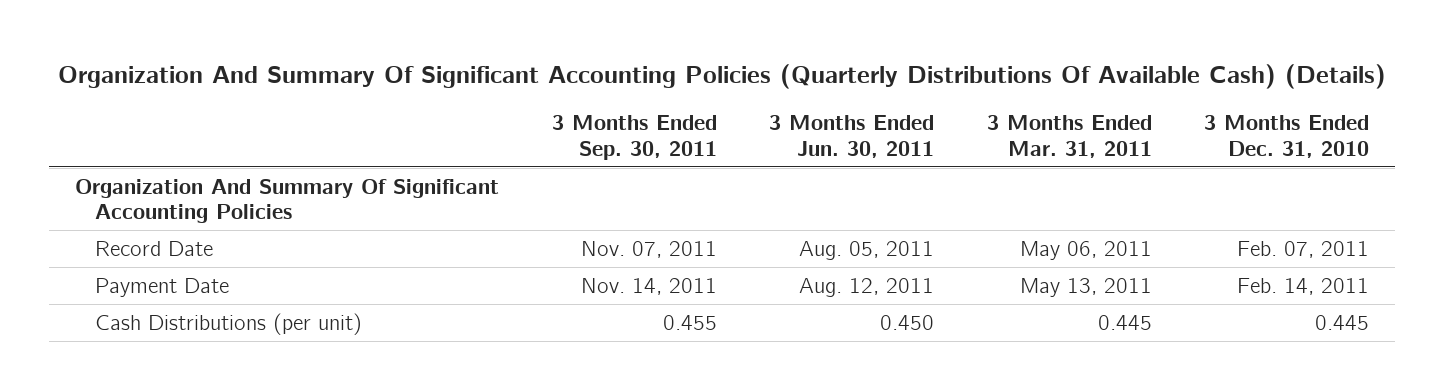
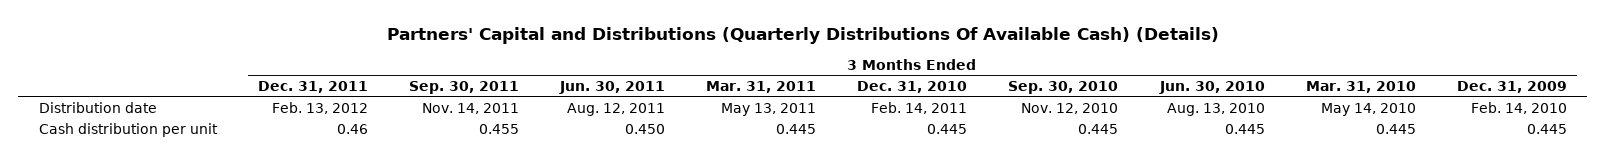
[58,63,1387,89] Organization And Summary Of Significant Accounting Policies (Quarterly Distributions Of Available Cash) (Details) -> [386,27,1219,45] Partners' Capital and Distributions (Quarterly Distributions Of Available Cash) (Details)
none -> [257,81,368,94] Dec. 31, 2011
none -> [1008,81,1119,95] Sep. 30, 2010
none -> [1158,81,1265,95] Jun. 30, 2010
none -> [1305,81,1416,94] Mar. 31, 2010
none -> [1456,81,1567,94] Dec. 31, 2009
[75,178,500,224] Organization And Summary Of Significant Accounting Policies -> none
[95,240,214,256] Record Date -> none
[95,277,230,297] Payment Date -> [38,101,157,113] Distribution date
[95,312,363,335] Cash Distributions (per unit) -> [38,122,218,137] Cash distribution per unit

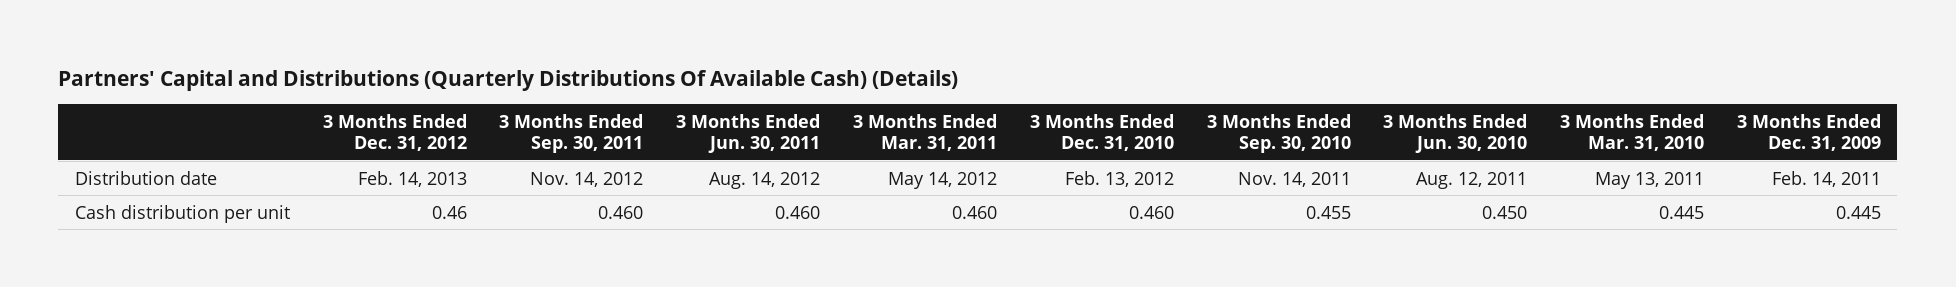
[257,81,368,94] Dec. 31, 2011 -> none
none -> [322,113,467,151] 3 Months Ended Dec. 31, 2012
[422,102,520,114] Nov. 14, 2011 -> [530,171,644,187] Nov. 14, 2012
[567,102,666,116] Aug. 12, 2011 -> [709,171,821,189] Aug. 14, 2012
[721,102,817,116] May 13, 2011 -> [887,171,997,189] May 14, 2012
[871,101,968,114] Feb. 14, 2011 -> [1064,170,1174,187] Feb. 13, 2012
[1021,102,1119,114] Nov. 12, 2010 -> [1237,171,1351,187] Nov. 14, 2011
[1166,102,1265,116] Aug. 13, 2010 -> [1416,171,1528,189] Aug. 12, 2011
[1320,102,1416,116] May 14, 2010 -> [1595,171,1705,189] May 13, 2011
[1470,101,1567,114] Feb. 14, 2010 -> [1772,170,1882,187] Feb. 14, 2011
[479,123,520,134] 0.455 -> [598,205,644,219] 0.460
[625,123,666,134] 0.450 -> [775,205,821,219] 0.460
[776,123,817,134] 0.445 -> [951,205,997,219] 0.460
[927,123,968,134] 0.445 -> [1128,205,1174,219] 0.460
[1078,123,1119,134] 0.445 -> [1305,205,1351,219] 0.455
[1224,123,1265,134] 0.445 -> [1482,205,1528,219] 0.450

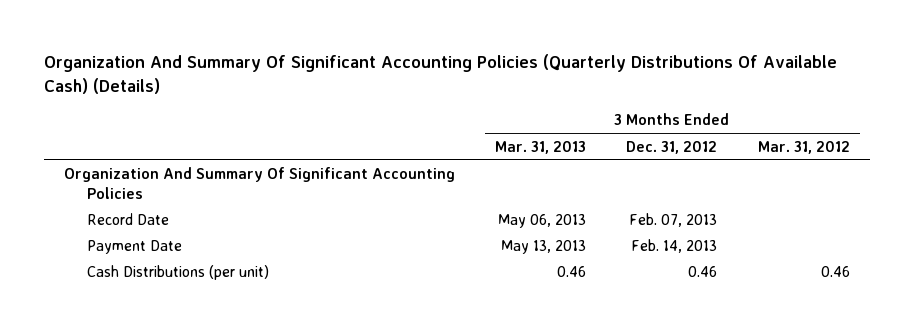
[58,70,959,92] Partners' Capital and Distributions (Quarterly Distributions Of Available Cash) (Details) -> [44,53,838,94] Organization And Summary Of Significant Accounting Policies (Quarterly Distributions Of Available Cash) (Details)
[499,113,644,153] 3 Months Ended Sep. 30, 2011 -> none
[676,113,821,153] 3 Months Ended Jun. 30, 2011 -> none
[852,113,997,151] 3 Months Ended Mar. 31, 2011 -> none
[1029,113,1174,151] 3 Months Ended Dec. 31, 2010 -> none
[1206,113,1351,153] 3 Months Ended Sep. 30, 2010 -> none
[1383,113,1528,153] 3 Months Ended Jun. 30, 2010 -> none
[1560,113,1705,151] 3 Months Ended Mar. 31, 2010 -> none
[1737,113,1882,151] 3 Months Ended Dec. 31, 2009 -> none
none -> [495,140,587,154] Mar. 31, 2013
none -> [757,140,850,154] Mar. 31, 2012
none -> [64,167,456,199] Organization And Summary Of Significant Accounting Policies
none -> [86,213,169,226] Record Date
[74,170,217,185] Distribution date -> [86,240,182,255] Payment Date
[74,204,290,223] Cash distribution per unit -> [86,265,269,281] Cash Distributions (per unit)

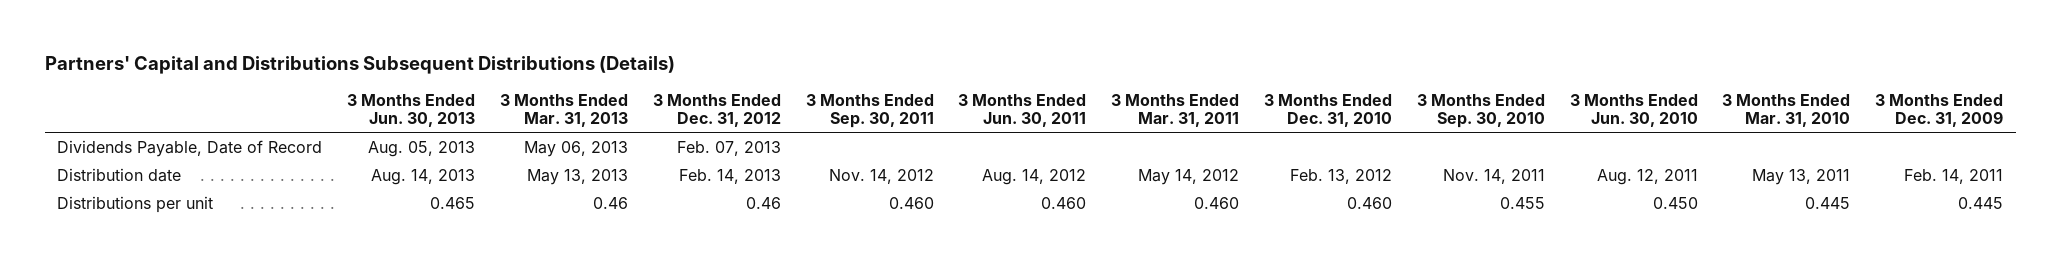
[44,53,838,94] Organization And Summary Of Significant Accounting Policies (Quarterly Distributions Of Available Cash) (Details) -> [44,55,675,74] Partners' Capital and Distributions Subsequent Distributions (Details)
[757,140,850,154] Mar. 31, 2012 -> none
none -> [347,93,476,128] 3 Months Ended Jun. 30, 2013
none -> [805,93,934,129] 3 Months Ended Sep. 30, 2011
none -> [958,93,1087,128] 3 Months Ended Jun. 30, 2011
none -> [1111,93,1240,128] 3 Months Ended Mar. 31, 2011
none -> [1264,93,1393,128] 3 Months Ended Dec. 31, 2010
none -> [1416,93,1545,129] 3 Months Ended Sep. 30, 2010
none -> [1569,93,1698,128] 3 Months Ended Jun. 30, 2010
none -> [1722,93,1851,128] 3 Months Ended Mar. 31, 2010
none -> [1875,93,2004,128] 3 Months Ended Dec. 31, 2009
[64,167,456,199] Organization And Summary Of Significant Accounting Policies -> none
[86,213,169,226] Record Date -> [57,139,323,157] Dividends Payable, Date of Record
[86,240,182,255] Payment Date -> [57,167,182,182] Distribution date
[86,265,269,281] Cash Distributions (per unit) -> [57,195,214,213] Distributions per unit

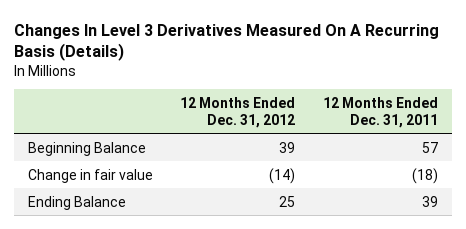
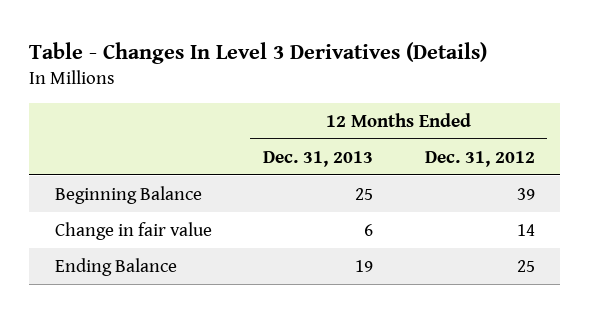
[14,23,440,61] Changes In Level 3 Derivatives Measured On A Recurring Basis (Details) -> [29,41,488,64] Table - Changes In Level 3 Derivatives (Details)
[322,96,438,128] 12 Months Ended Dec. 31, 2011 -> none
none -> [263,150,374,167] Dec. 31, 2013
[269,167,296,184] (14) -> [516,223,535,236] 14

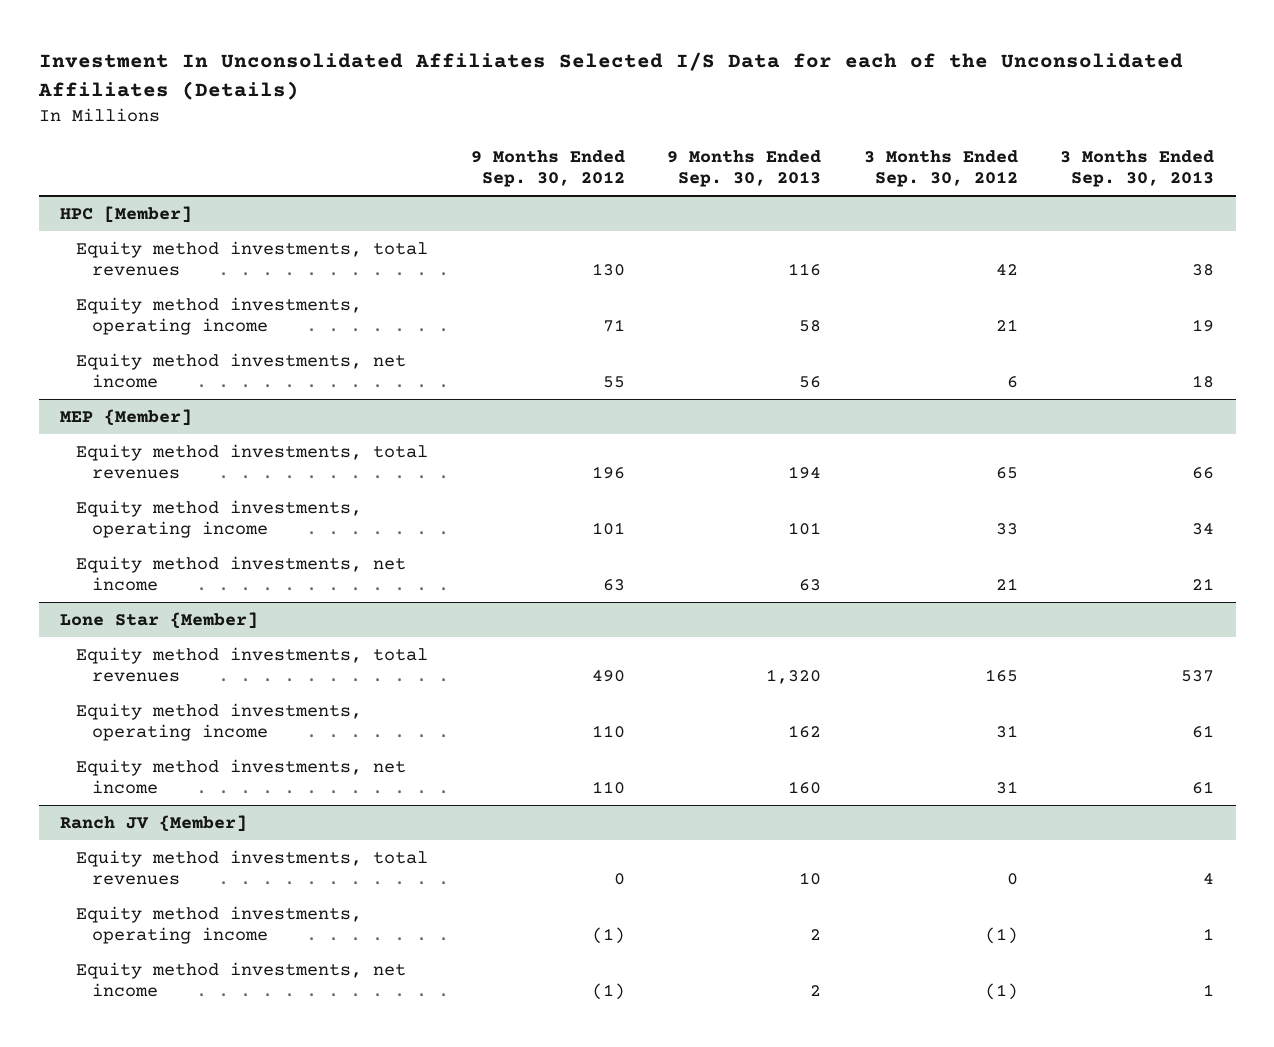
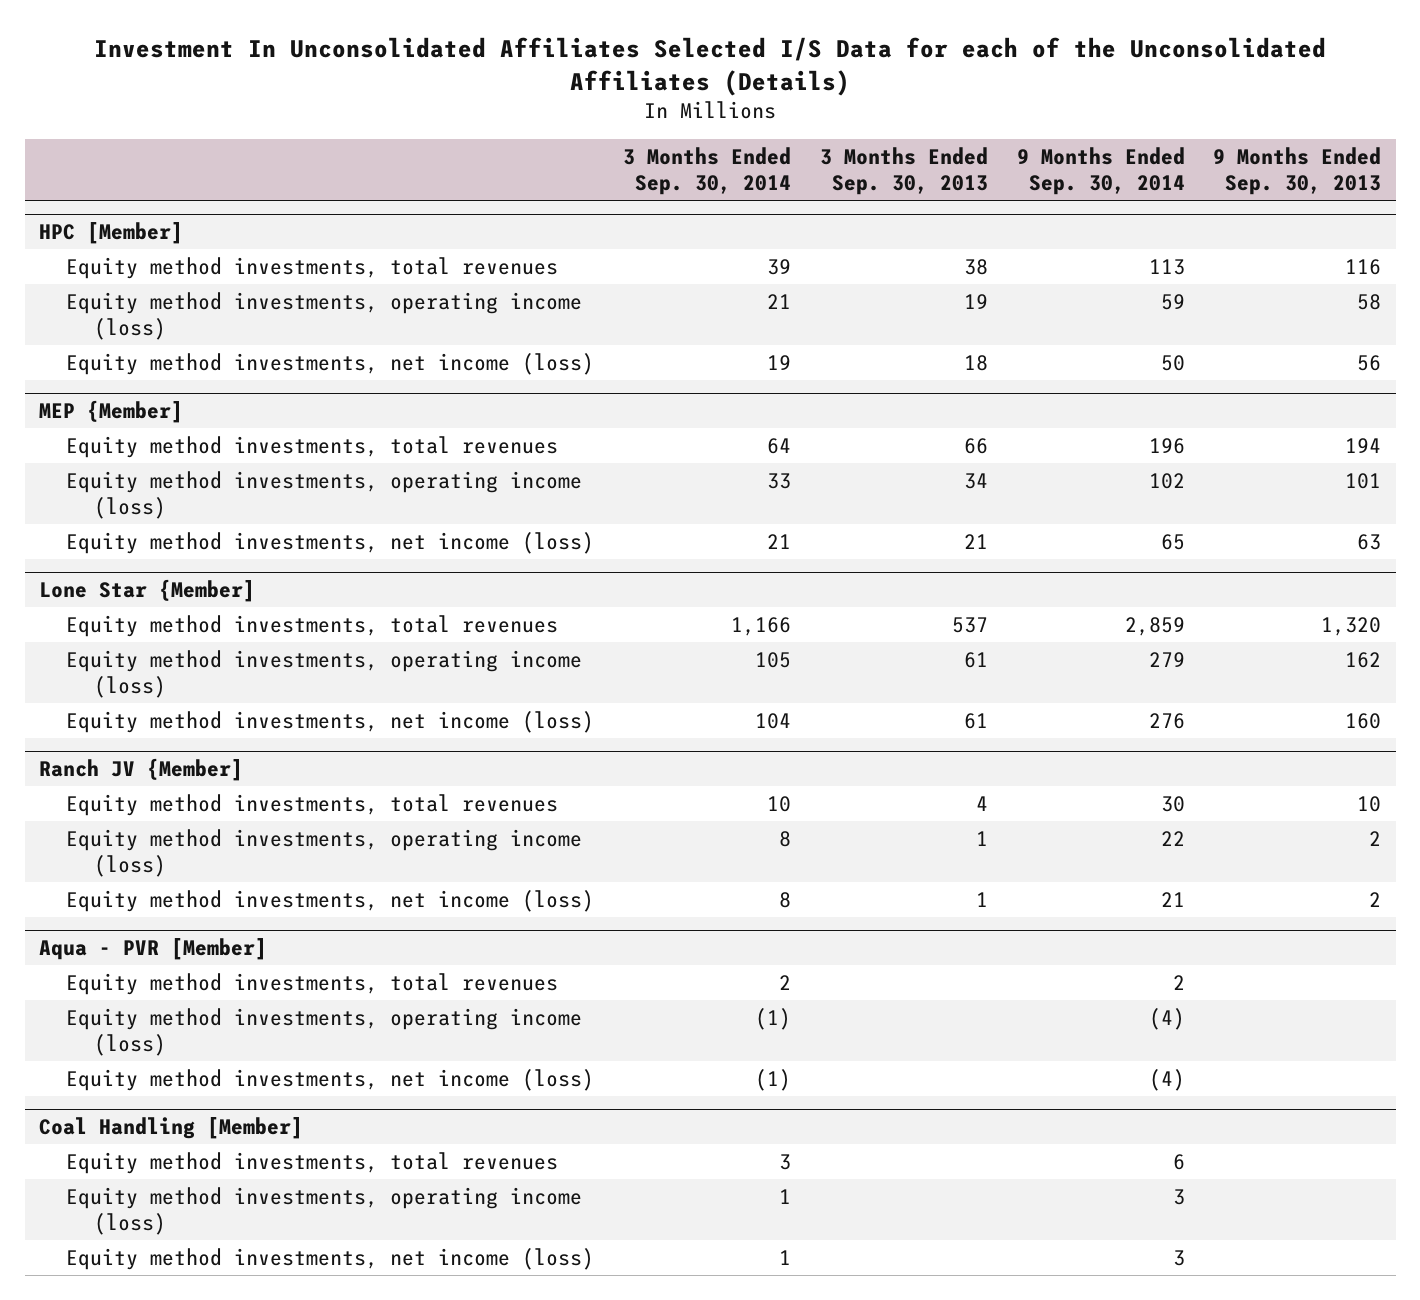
[470,149,625,188] 9 Months Ended Sep. 30, 2012 -> none
[863,149,1018,188] 3 Months Ended Sep. 30, 2012 -> none
none -> [623,147,792,196] 3 Months Ended Sep. 30, 2014
none -> [1016,147,1185,196] 9 Months Ended Sep. 30, 2014
[75,296,362,336] Equity method investments, operating income -> [66,291,583,341] Equity method investments, operating income (loss)
[75,352,406,389] Equity method investments, net income -> [66,352,595,375] Equity method investments, net income (loss)
[75,499,362,539] Equity method investments, operating income -> [66,470,583,520] Equity method investments, operating income (loss)
[75,555,406,592] Equity method investments, net income -> [66,531,595,554] Equity method investments, net income (loss)
[75,702,362,742] Equity method investments, operating income -> [66,649,583,699] Equity method investments, operating income (loss)
[75,758,406,795] Equity method investments, net income -> [66,710,595,733] Equity method investments, net income (loss)
[75,905,362,945] Equity method investments, operating income -> [66,828,583,878] Equity method investments, operating income (loss)
[75,961,406,998] Equity method investments, net income -> [66,889,595,912] Equity method investments, net income (loss)
none -> [38,938,267,961] Aqua - PVR [Member]
none -> [66,972,559,995] Equity method investments, total revenues
none -> [66,1007,583,1057] Equity method investments, operating income (loss)
none -> [66,1068,595,1091] Equity method investments, net income (loss)
none -> [38,1117,303,1140] Coal Handling [Member]
none -> [66,1151,559,1174] Equity method investments, total revenues
none -> [66,1186,583,1236] Equity method investments, operating income (loss)
none -> [66,1247,595,1270] Equity method investments, net income (loss)

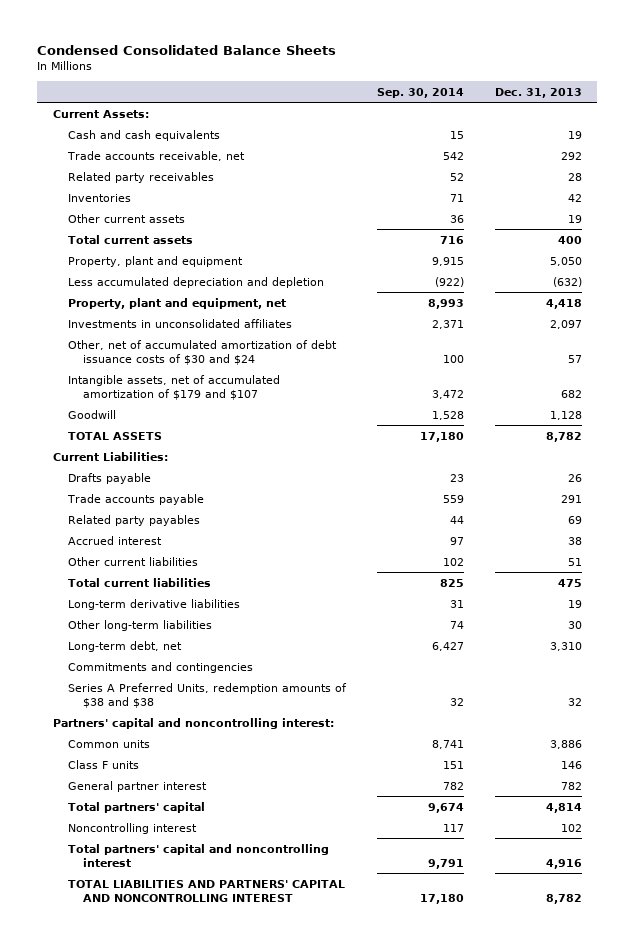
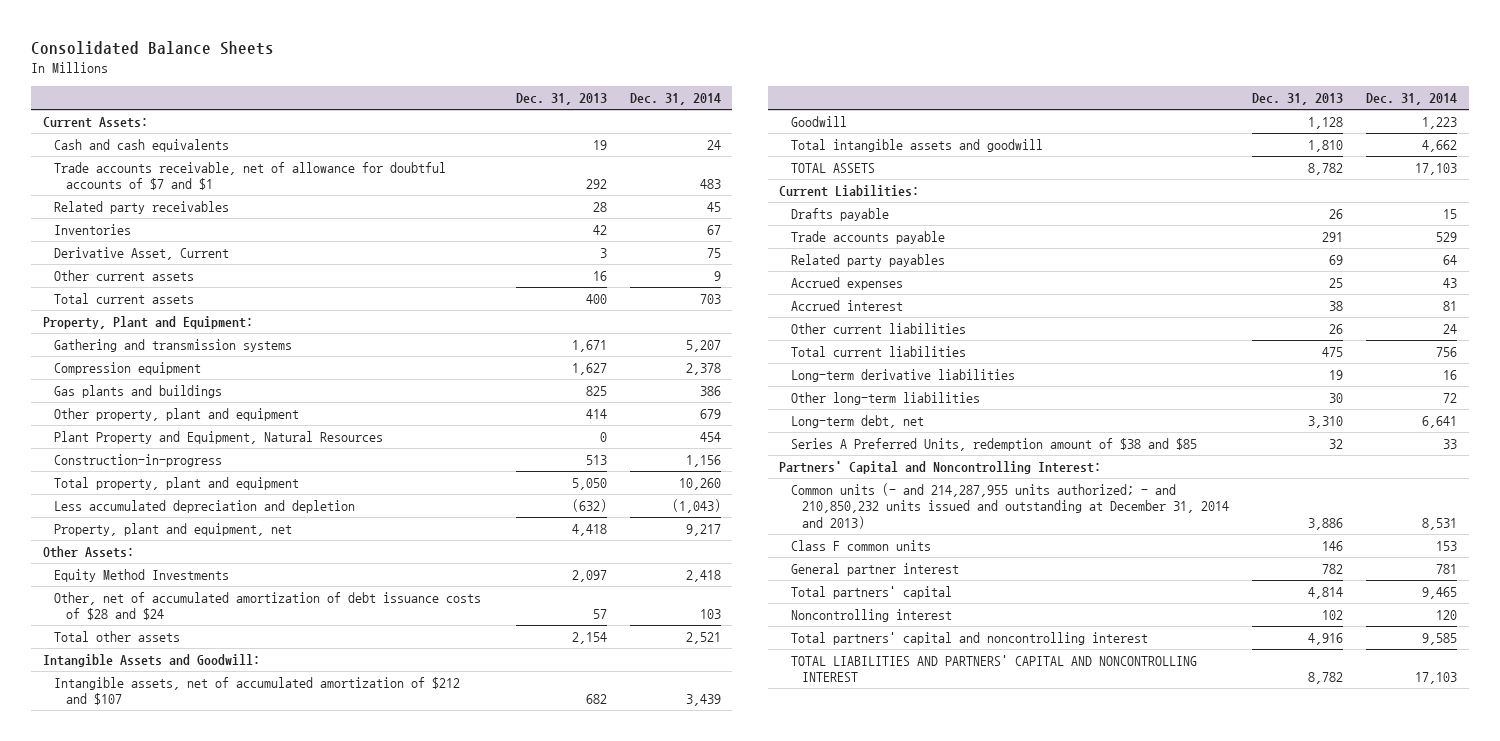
[37,44,337,55] Condensed Consolidated Balance Sheets -> [31,41,275,56] Consolidated Balance Sheets
[376,87,464,98] Sep. 30, 2014 -> none
none -> [629,93,721,106] Dec. 31, 2014
[66,150,245,161] Trade accounts receivable, net -> [54,161,447,191] Trade accounts receivable, net of allowance for doubtful accounts of $7 and $1
none -> [54,246,230,260] Derivative Asset, Current
[567,214,582,223] 19 -> [592,270,607,281] 16
none -> [42,315,253,329] Property, Plant and Equipment:
none -> [54,338,293,352] Gathering and transmission systems
none -> [54,361,202,375] Compression equipment
none -> [54,384,223,398] Gas plants and buildings
none -> [54,407,300,421] Other property, plant and equipment
none -> [54,430,384,444] Plant Property and Equipment, Natural Resources
none -> [54,453,223,467] Construction-in-progress
[67,255,243,267] Property, plant and equipment -> [54,476,300,490] Total property, plant and equipment
none -> [42,545,134,558] Other Assets:
[67,318,292,328] Investments in unconsolidated affiliates -> [54,568,230,582] Equity Method Investments
[67,339,337,365] Other, net of accumulated amortization of debt issuance costs of $30 and $24 -> [54,591,482,621] Other, net of accumulated amortization of debt issuance costs of $28 and $24
none -> [54,630,181,642] Total other assets
none -> [42,653,260,667] Intangible Assets and Goodwill:
[67,374,280,400] Intangible assets, net of accumulated amortization of $179 and $107 -> [54,676,461,706] Intangible assets, net of accumulated amortization of $212 and $107
none -> [790,138,1043,152] Total intangible assets and goodwill
none -> [790,276,903,290] Accrued expenses
[567,557,582,566] 51 -> [1329,323,1344,334] 26
[67,661,253,673] Commitments and contingencies -> none
[67,682,347,708] Series A Preferred Units, redemption amounts of $38 and $38 -> [790,437,1197,451] Series A Preferred Units, redemption amount of $38 and $85
[52,717,334,729] Partners' capital and noncontrolling interest: -> [779,460,1102,474] Partners' Capital and Noncontrolling Interest:
[67,739,150,748] Common units -> [790,482,1230,529] Common units (- and 214,287,955 units authorized; - and 210,850,232 units issued and outstanding at December 31, 2014 and 2013)
[67,759,139,769] Class F units -> [790,539,931,551] Class F common units

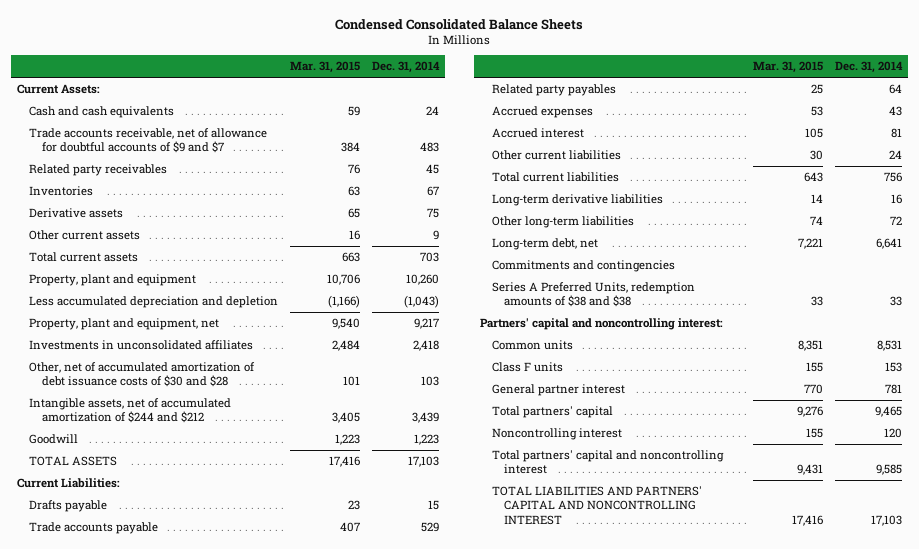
[31,41,275,56] Consolidated Balance Sheets -> [335,18,584,30] Condensed Consolidated Balance Sheets
[515,93,607,106] Dec. 31, 2013 -> none
none -> [290,61,361,74] Mar. 31, 2015
[54,161,447,191] Trade accounts receivable, net of allowance for doubtful accounts of $7 and $1 -> [29,127,268,154] Trade accounts receivable, net of allowance for doubtful accounts of $9 and $7
[54,246,230,260] Derivative Asset, Current -> [29,207,124,218] Derivative assets
[42,315,253,329] Property, Plant and Equipment: -> none
[54,338,293,352] Gathering and transmission systems -> none
[54,361,202,375] Compression equipment -> none
[54,384,223,398] Gas plants and buildings -> none
[54,407,300,421] Other property, plant and equipment -> none
[54,430,384,444] Plant Property and Equipment, Natural Resources -> none
[54,453,223,467] Construction-in-progress -> none
[54,476,300,490] Total property, plant and equipment -> [29,273,197,286] Property, plant and equipment
[42,545,134,558] Other Assets: -> none
[54,630,181,642] Total other assets -> none
[42,653,260,667] Intangible Assets and Goodwill: -> none
[54,568,230,582] Equity Method Investments -> [29,339,254,350] Investments in unconsolidated affiliates
[54,591,482,621] Other, net of accumulated amortization of debt issuance costs of $28 and $24 -> [29,361,256,388] Other, net of accumulated amortization of debt issuance costs of $30 and $28
[54,676,461,706] Intangible assets, net of accumulated amortization of $212 and $107 -> [29,397,232,424] Intangible assets, net of accumulated amortization of $244 and $212
[790,138,1043,152] Total intangible assets and goodwill -> none
none -> [492,259,676,272] Commitments and contingencies
[790,437,1197,451] Series A Preferred Units, redemption amount of $38 and $85 -> [492,281,696,308] Series A Preferred Units, redemption amounts of $38 and $38
[779,460,1102,474] Partners' Capital and Noncontrolling Interest: -> [479,317,723,330] Partners' capital and noncontrolling interest:
[790,482,1230,529] Common units (- and 214,287,955 units authorized; - and 210,850,232 units issued and outstanding at December 31, 2014 and 2013) -> [492,339,574,350] Common units
[790,539,931,551] Class F common units -> [492,361,564,372] Class F units

